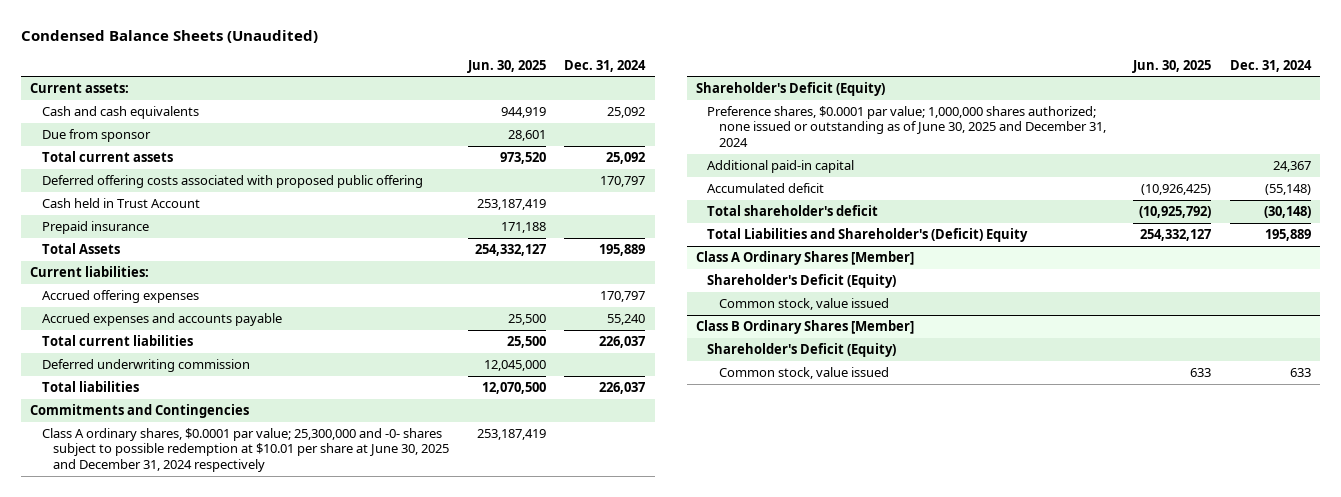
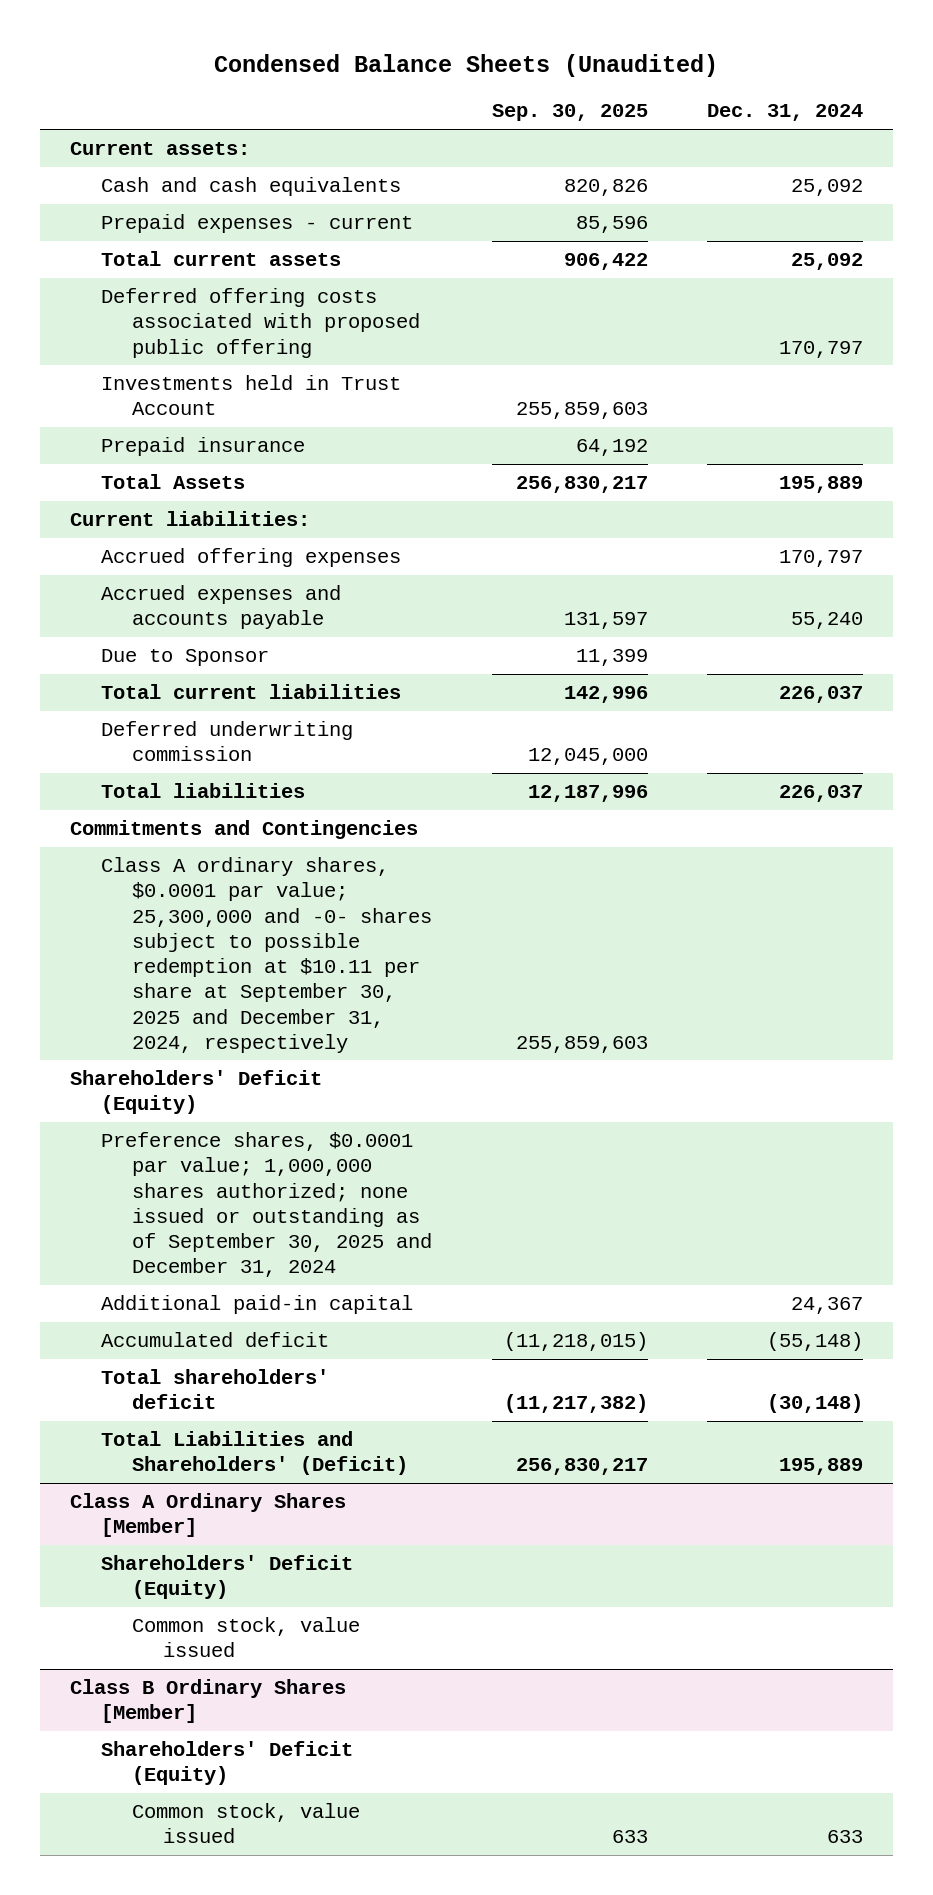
[466,59,546,73] Jun. 30, 2025 -> none
none -> [491,104,648,122] Sep. 30, 2025
[41,128,151,142] Due from sponsor -> none
none -> [101,214,414,234] Prepaid expenses - current
[41,197,200,208] Cash held in Trust Account -> [101,375,402,416] Investments held in Trust Account
none -> [101,649,270,667] Due to Sponsor
[41,427,450,472] Class A ordinary shares, $0.0001 par value; 25,300,000 and -0- shares subject to possible redemption at $10.01 per share at June 30, 2025 and December 31, 2024 respectively -> [101,857,433,1053] Class A ordinary shares, $0.0001 par value; 25,300,000 and -0- shares subject to possible redemption at $10.11 per share at September 30, 2025 and December 31, 2024, respectively
[695,81,885,96] Shareholder's Deficit (Equity) -> [70,1070,323,1115] Shareholders' Deficit (Equity)
[707,105,1106,147] Preference shares, $0.0001 par value; 1,000,000 shares authorized; none issued or outstanding as of June 30, 2025 and December 31, 2024 -> [101,1132,433,1278] Preference shares, $0.0001 par value; 1,000,000 shares authorized; none issued or outstanding as of September 30, 2025 and December 31, 2024
[707,204,879,216] Total shareholder's deficit -> [101,1369,330,1410] Total shareholders' deficit
[707,227,1029,242] Total Liabilities and Shareholder's (Deficit) Equity -> [101,1431,409,1476] Total Liabilities and Shareholders' (Deficit)
[707,273,897,288] Shareholder's Deficit (Equity) -> [101,1555,354,1600] Shareholders' Deficit (Equity)
[707,342,897,357] Shareholder's Deficit (Equity) -> [101,1741,354,1786] Shareholders' Deficit (Equity)

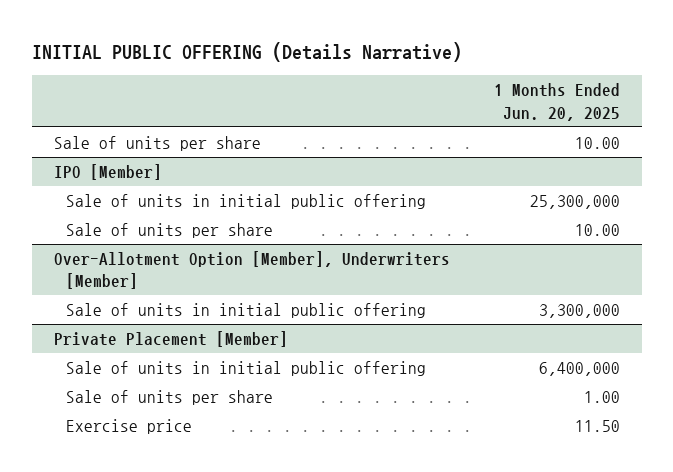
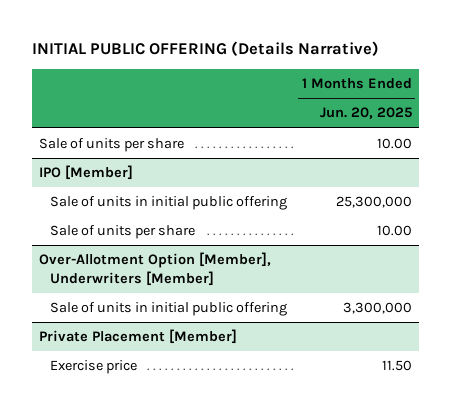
[65,361,426,377] Sale of units in initial public offering -> none
[65,390,273,406] Sale of units per share -> none

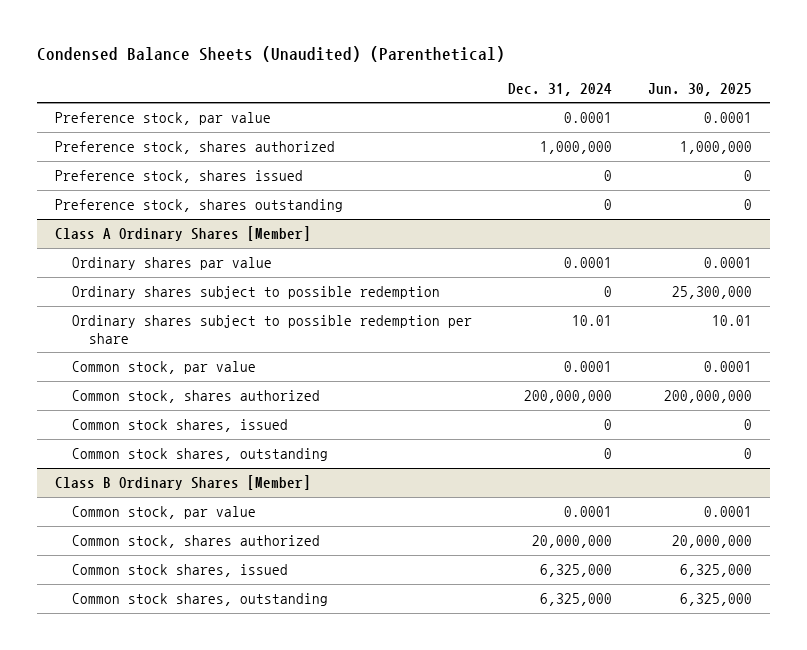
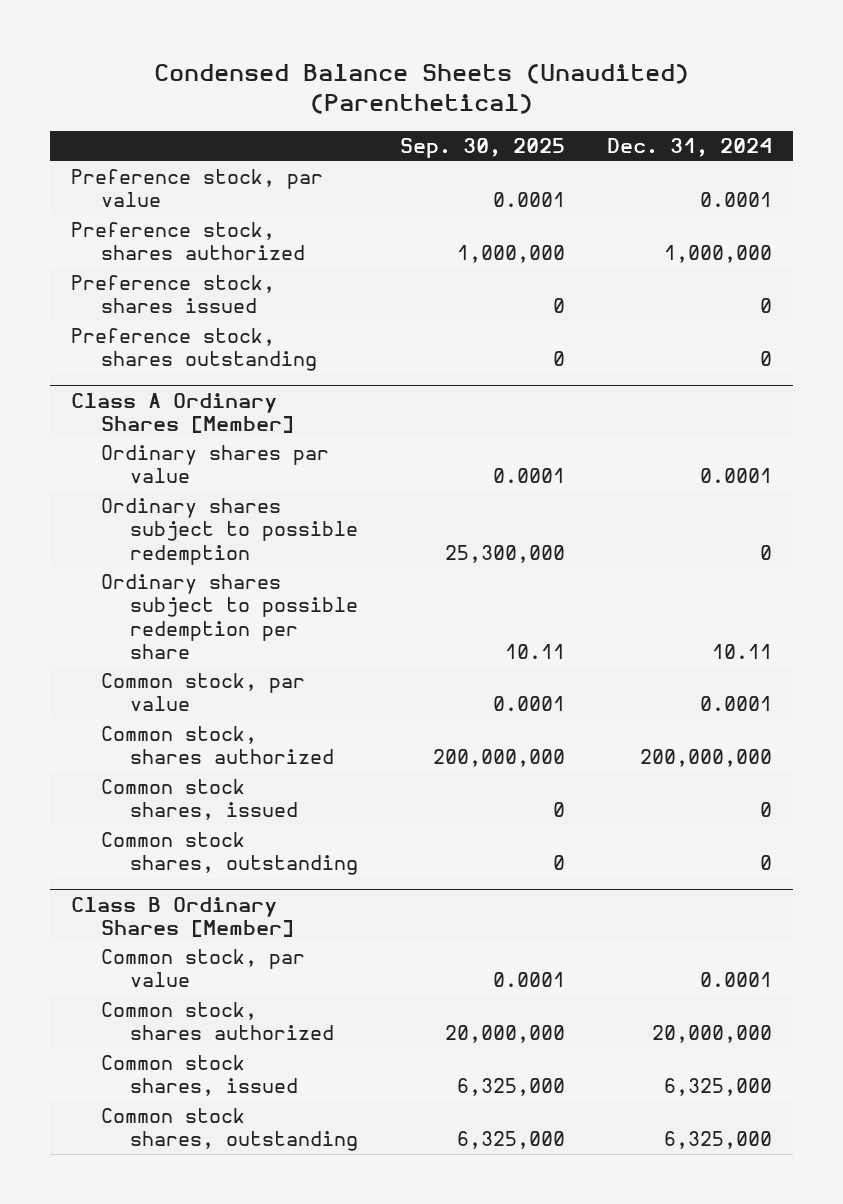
[648,82,753,96] Jun. 30, 2025 -> none
none -> [399,138,565,159] Sep. 30, 2025
[572,314,613,326] 10.01 -> [711,643,772,659] 10.11

